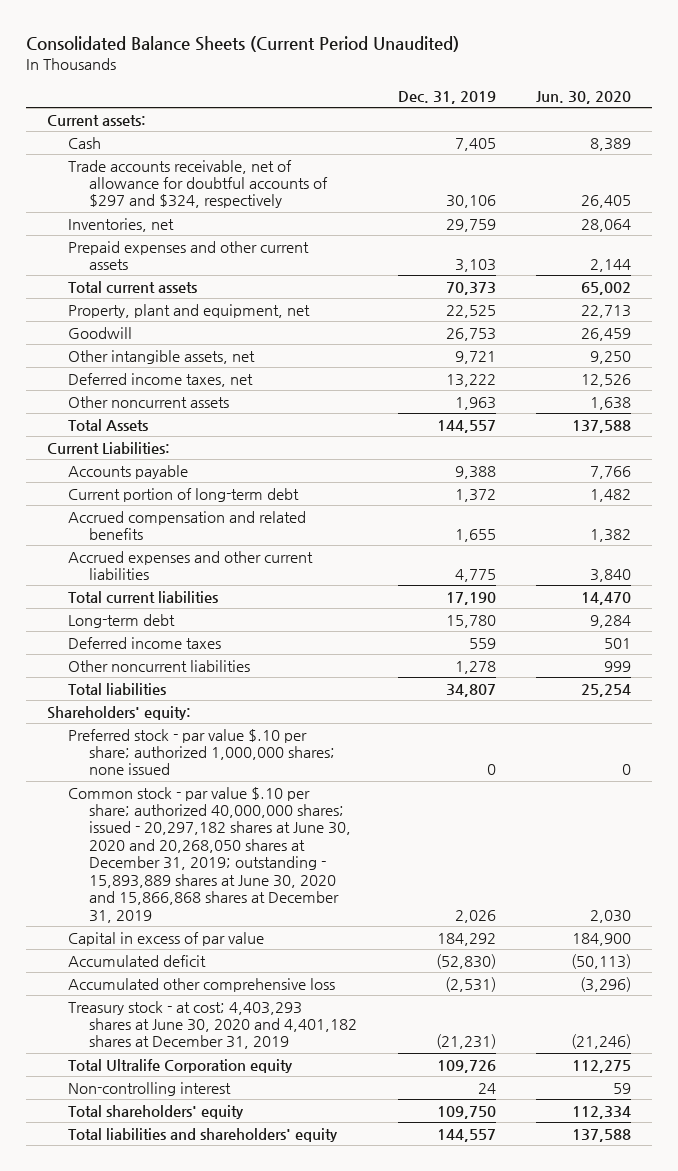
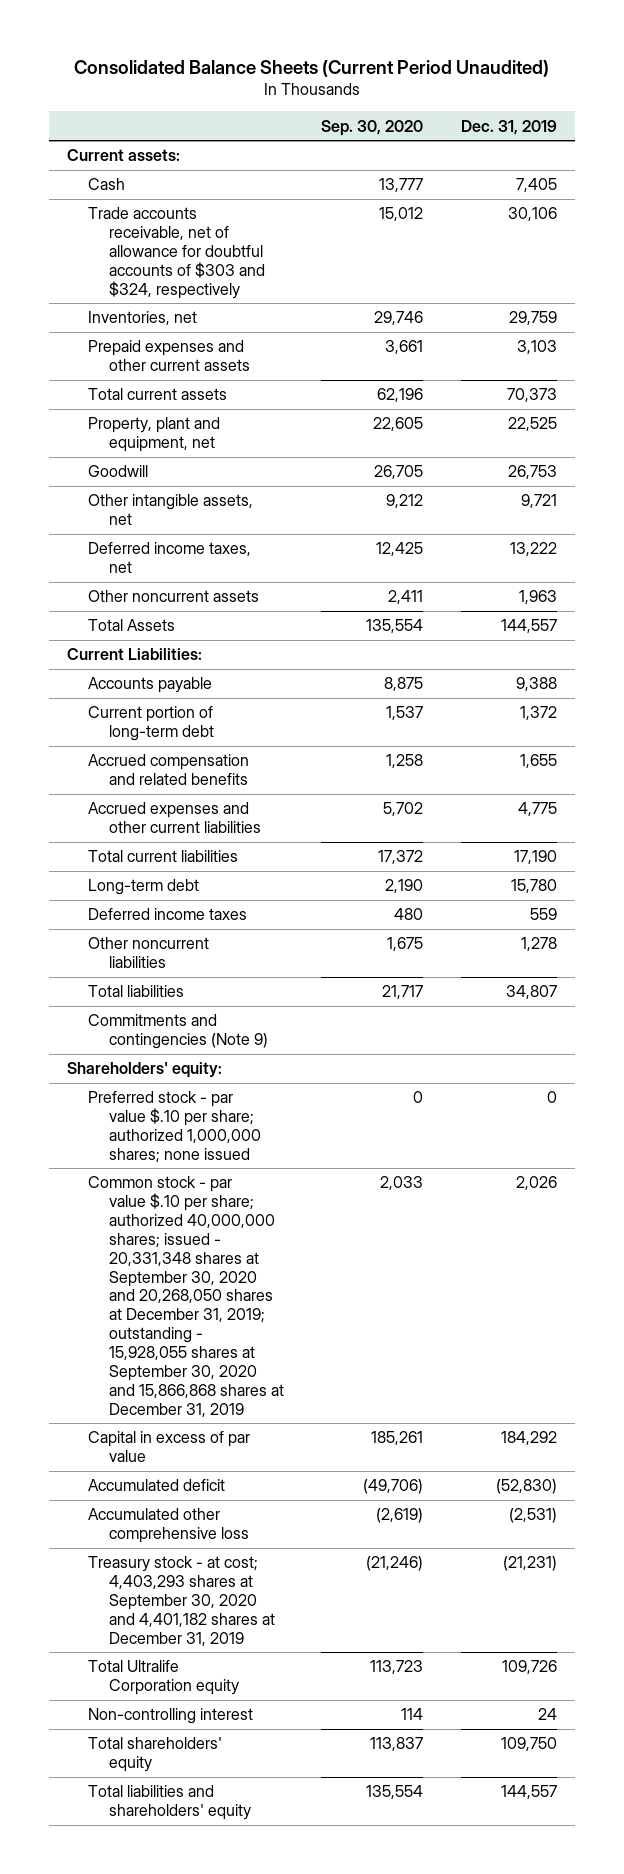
[536,90,632,104] Jun. 30, 2020 -> none
none -> [321,119,424,136] Sep. 30, 2020
[68,159,329,209] Trade accounts receivable, net of allowance for doubtful accounts of $297 and $324, respectively -> [88,207,265,299] Trade accounts receivable, net of allowance for doubtful accounts of $303 and $324, respectively
none -> [88,1014,268,1050] Commitments and contingencies (Note 9)
[68,786,352,923] Common stock - par value $.10 per share; authorized 40,000,000 shares; issued - 20,297,182 shares at June 30, 2020 and 20,268,050 shares at December 31, 2019; outstanding - 15,893,889 shares at June 30, 2020 and 15,866,868 shares at December 31, 2019 -> [88,1176,284,1417] Common stock - par value $.10 per share; authorized 40,000,000 shares; issued - 20,331,348 shares at September 30, 2020 and 20,268,050 shares at December 31, 2019; outstanding - 15,928,055 shares at September 30, 2020 and 15,866,868 shares at December 31, 2019
[68,1000,358,1050] Treasury stock - at cost; 4,403,293 shares at June 30, 2020 and 4,401,182 shares at December 31, 2019 -> [88,1556,275,1646] Treasury stock - at cost; 4,403,293 shares at September 30, 2020 and 4,401,182 shares at December 31, 2019

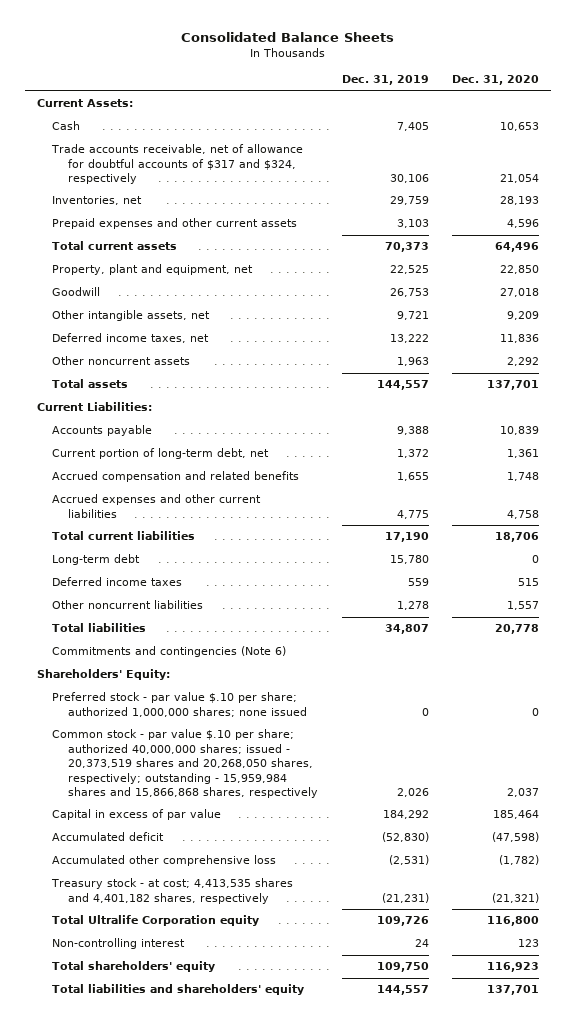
[73,59,549,77] Consolidated Balance Sheets (Current Period Unaudited) -> [181,31,395,42] Consolidated Balance Sheets
[321,119,424,136] Sep. 30, 2020 -> none
none -> [452,75,540,86] Dec. 31, 2020
[67,149,181,162] Current assets: -> [36,99,133,108] Current Assets:
[88,207,265,299] Trade accounts receivable, net of allowance for doubtful accounts of $303 and $324, respectively -> [51,144,304,185] Trade accounts receivable, net of allowance for doubtful accounts of $317 and $324, respectively
[88,619,176,632] Total Assets -> [52,379,129,389] Total assets
[88,706,214,742] Current portion of long-term debt -> [52,448,270,460] Current portion of long-term debt, net
[88,1014,268,1050] Commitments and contingencies (Note 9) -> [52,646,287,658] Commitments and contingencies (Note 6)
[67,1062,223,1079] Shareholders' equity: -> [36,669,170,681] Shareholders' Equity:
[88,1176,284,1417] Common stock - par value $.10 per share; authorized 40,000,000 shares; issued - 20,331,348 shares at September 30, 2020 and 20,268,050 shares at December 31, 2019; outstanding - 15,928,055 shares at September 30, 2020 and 15,866,868 shares at December 31, 2019 -> [52,729,318,799] Common stock - par value $.10 per share; authorized 40,000,000 shares; issued - 20,373,519 shares and 20,268,050 shares, respectively; outstanding - 15,959,984 shares and 15,866,868 shares, respectively
[88,1556,275,1646] Treasury stock - at cost; 4,403,293 shares at September 30, 2020 and 4,401,182 shares at December 31, 2019 -> [51,878,294,904] Treasury stock - at cost; 4,413,535 shares and 4,401,182 shares, respectively

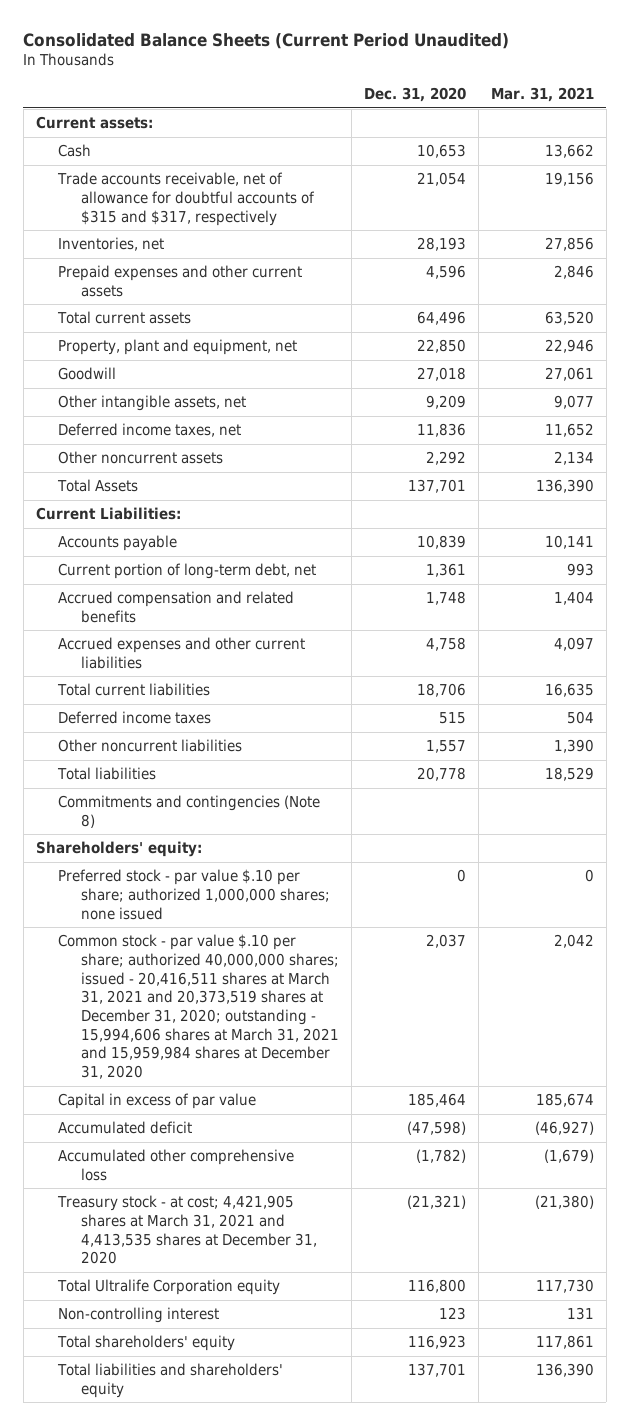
[181,31,395,42] Consolidated Balance Sheets -> [23,32,510,49] Consolidated Balance Sheets (Current Period Unaudited)
[341,75,429,86] Dec. 31, 2019 -> none
none -> [490,87,594,103] Mar. 31, 2021
[36,99,133,108] Current Assets: -> [35,116,153,130] Current assets:
[51,144,304,185] Trade accounts receivable, net of allowance for doubtful accounts of $317 and $324, respectively -> [57,172,316,226] Trade accounts receivable, net of allowance for doubtful accounts of $315 and $317, respectively
[52,379,129,389] Total assets -> [57,479,139,493] Total Assets
[52,554,141,566] Long-term debt -> none
[52,646,287,658] Commitments and contingencies (Note 6) -> [58,795,321,828] Commitments and contingencies (Note 8)
[36,669,170,681] Shareholders' Equity: -> [35,841,202,858] Shareholders' equity:
[52,729,318,799] Common stock - par value $.10 per share; authorized 40,000,000 shares; issued - 20,373,519 shares and 20,268,050 shares, respectively; outstanding - 15,959,984 shares and 15,866,868 shares, respectively -> [58,934,340,1080] Common stock - par value $.10 per share; authorized 40,000,000 shares; issued - 20,416,511 shares at March 31, 2021 and 20,373,519 shares at December 31, 2020; outstanding - 15,994,606 shares at March 31, 2021 and 15,959,984 shares at December 31, 2020
[51,878,294,904] Treasury stock - at cost; 4,413,535 shares and 4,401,182 shares, respectively -> [57,1195,318,1265] Treasury stock - at cost; 4,421,905 shares at March 31, 2021 and 4,413,535 shares at December 31, 2020

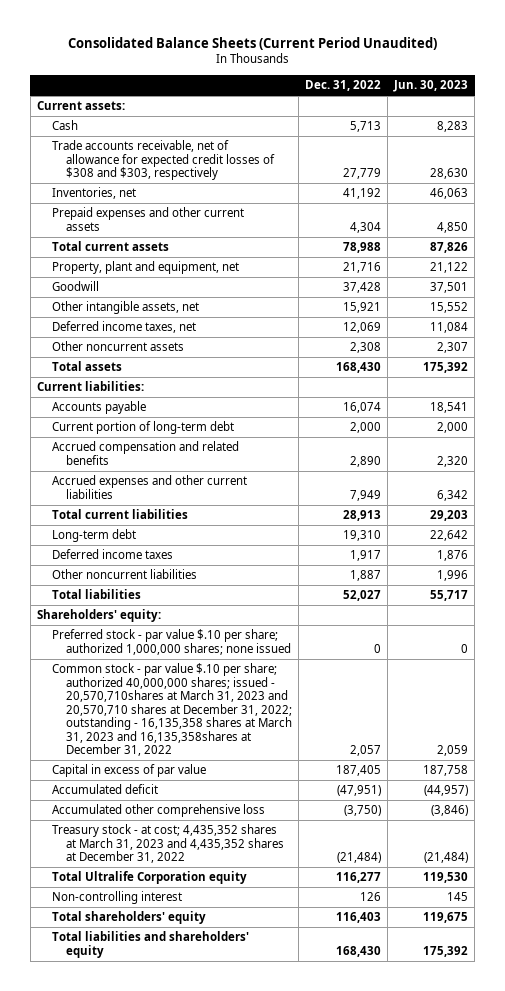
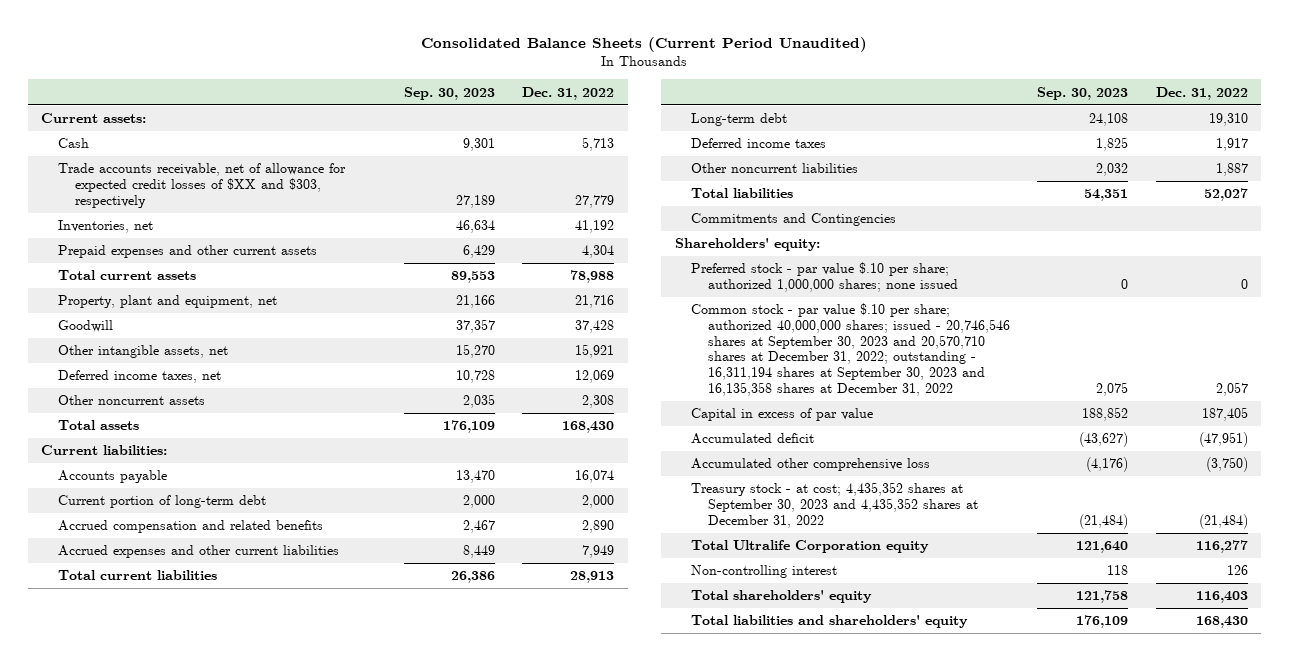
[393,79,469,92] Jun. 30, 2023 -> none
none -> [403,86,495,100] Sep. 30, 2023
[51,140,275,181] Trade accounts receivable, net of allowance for expected credit losses of $308 and $303, respectively -> [57,163,346,208] Trade accounts receivable, net of allowance for expected credit losses of $XX and $303, respectively
none -> [691,213,897,227] Commitments and Contingencies
[51,663,292,757] Common stock - par value $.10 per share; authorized 40,000,000 shares; issued - 20,570,710shares at March 31, 2023 and 20,570,710 shares at December 31, 2022; outstanding - 16,135,358 shares at March 31, 2023 and 16,135,358shares at December 31, 2022 -> [691,303,1010,396] Common stock - par value $.10 per share; authorized 40,000,000 shares; issued - 20,746,546 shares at September 30, 2023 and 20,570,710 shares at December 31, 2022; outstanding - 16,311,194 shares at September 30, 2023 and 16,135,358 shares at December 31, 2022
[51,824,284,864] Treasury stock - at cost; 4,435,352 shares at March 31, 2023 and 4,435,352 shares at December 31, 2022 -> [691,482,978,528] Treasury stock - at cost; 4,435,352 shares at September 30, 2023 and 4,435,352 shares at December 31, 2022

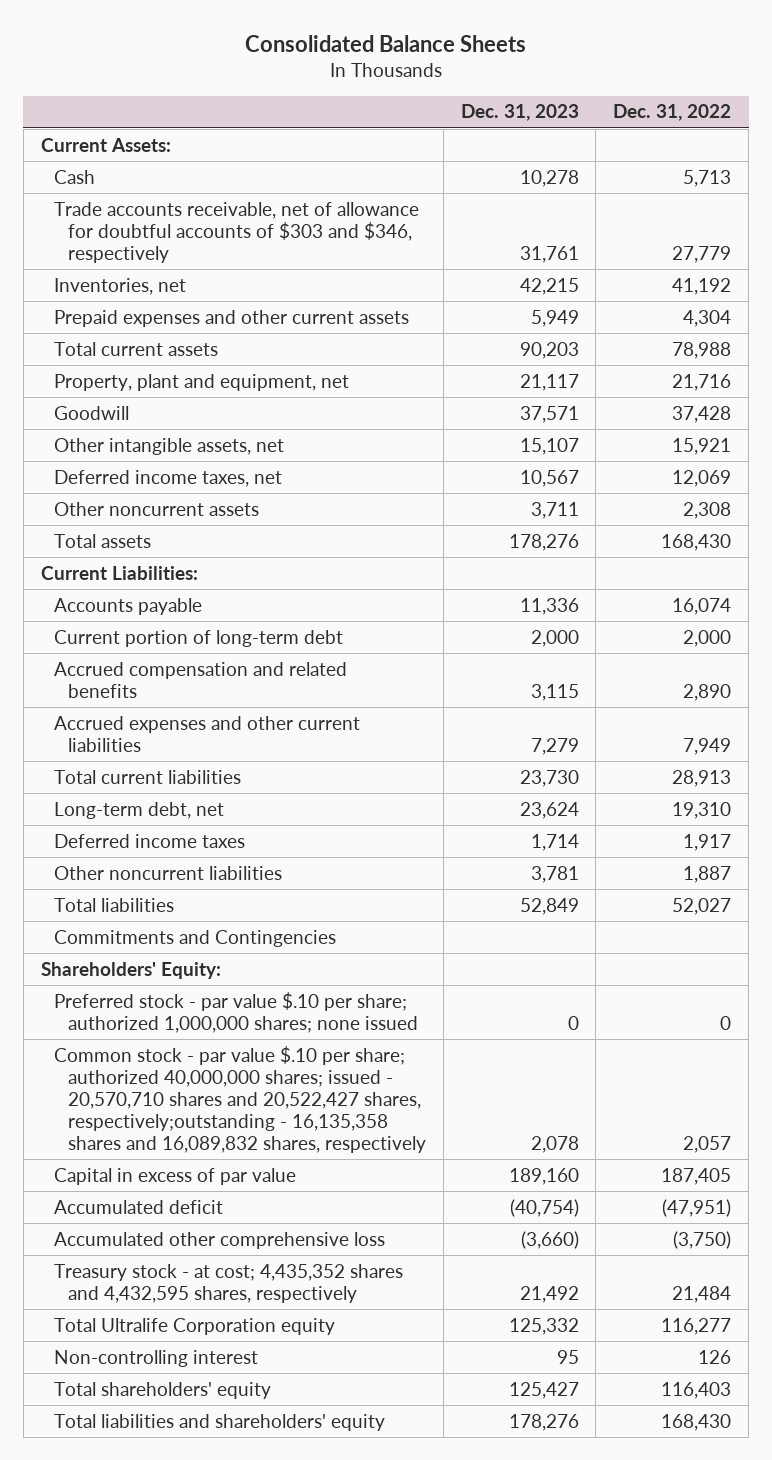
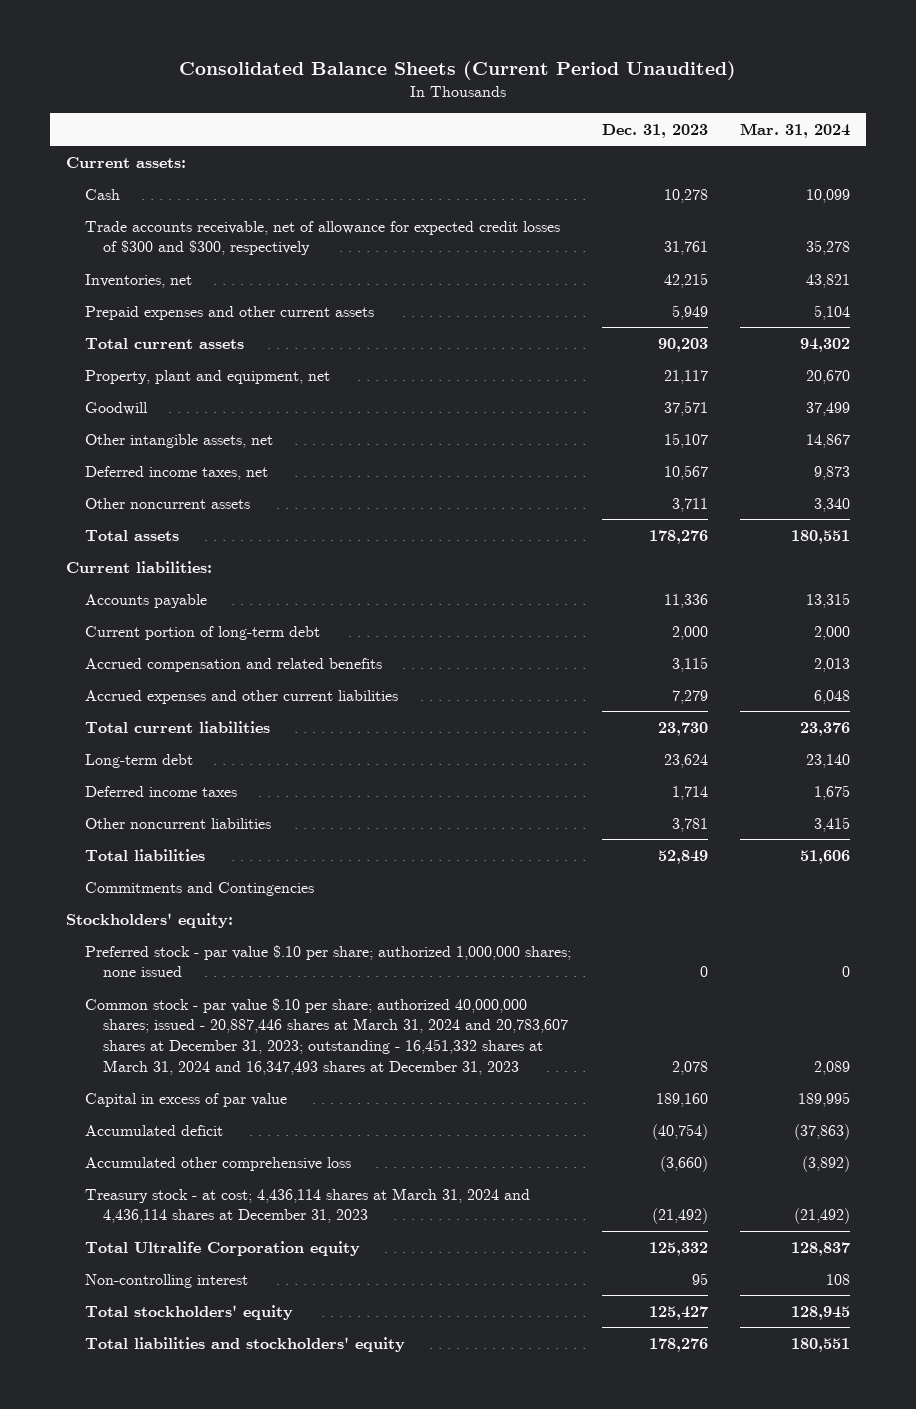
[244,35,526,53] Consolidated Balance Sheets -> [178,61,736,81] Consolidated Balance Sheets (Current Period Unaudited)
[613,104,732,122] Dec. 31, 2022 -> none
none -> [739,122,850,138] Mar. 31, 2024
[40,137,171,152] Current Assets: -> [65,156,186,168] Current assets:
[54,201,420,263] Trade accounts receivable, net of allowance for doubtful accounts of $303 and $346, respectively -> [84,220,560,256] Trade accounts receivable, net of allowance for expected credit losses of $300 and $300, respectively
[40,565,198,580] Current Liabilities: -> [65,560,212,573] Current liabilities:
[54,801,225,819] Long-term debt, net -> [84,753,193,768] Long-term debt
[40,961,221,979] Shareholders' Equity: -> none
none -> [65,912,233,928] Stockholders' equity:
[54,1045,426,1153] Common stock - par value $.10 per share; authorized 40,000,000 shares; issued - 20,570,710 shares and 20,522,427 shares, respectively;outstanding - 16,135,358 shares and 16,089,832 shares, respectively -> [84,997,569,1075] Common stock - par value $.10 per share; authorized 40,000,000 shares; issued - 20,887,446 shares at March 31, 2024 and 20,783,607 shares at December 31, 2023; outstanding - 16,451,332 shares at March 31, 2024 and 16,347,493 shares at December 31, 2023
[54,1263,404,1303] Treasury stock - at cost; 4,435,352 shares and 4,432,595 shares, respectively -> none
none -> [84,1187,530,1224] Treasury stock - at cost; 4,436,114 shares at March 31, 2024 and 4,436,114 shares at December 31, 2023
[54,1381,272,1399] Total shareholders' equity -> [84,1304,293,1320] Total stockholders' equity
[54,1413,386,1431] Total liabilities and shareholders' equity -> [84,1336,405,1352] Total liabilities and stockholders' equity

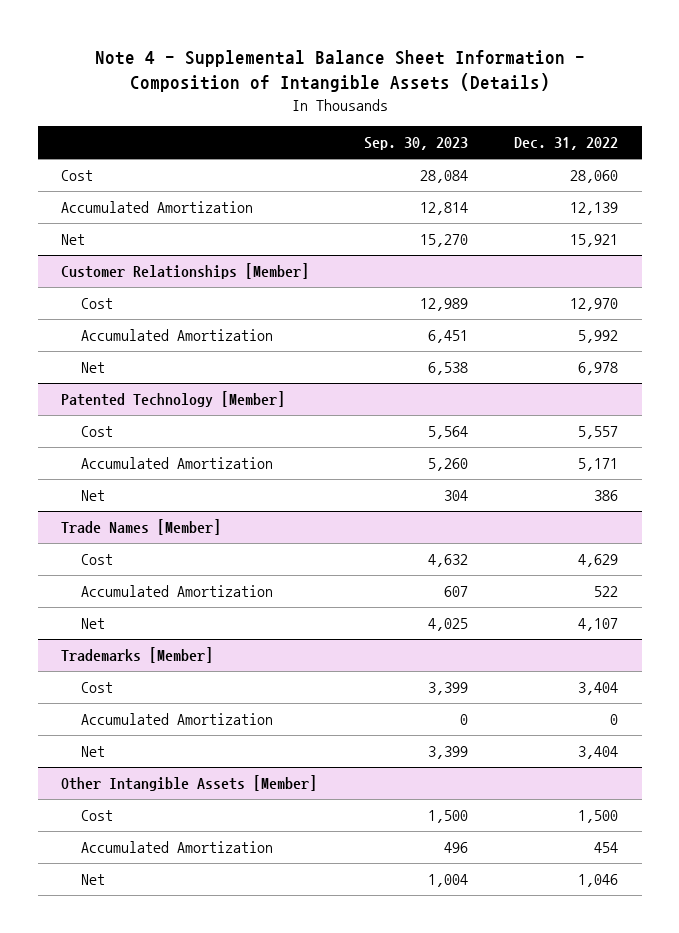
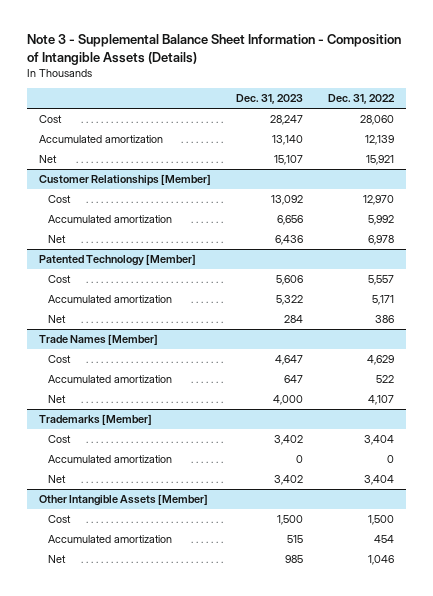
[94,49,585,93] Note 4 - Supplemental Balance Sheet Information - Composition of Intangible Assets (Details) -> [26,34,401,65] Note 3 - Supplemental Balance Sheet Information - Composition of Intangible Assets (Details)
[363,137,468,151] Sep. 30, 2023 -> none
none -> [235,94,303,105] Dec. 31, 2023
[61,201,254,214] Accumulated Amortization -> [39,135,164,144] Accumulated amortization
[81,329,274,342] Accumulated Amortization -> [47,215,172,224] Accumulated amortization
[81,457,274,470] Accumulated Amortization -> [47,295,172,304] Accumulated amortization
[81,585,274,598] Accumulated Amortization -> [47,375,172,384] Accumulated amortization
[81,713,274,726] Accumulated Amortization -> [47,455,172,464] Accumulated amortization
[81,841,274,854] Accumulated Amortization -> [47,535,172,544] Accumulated amortization

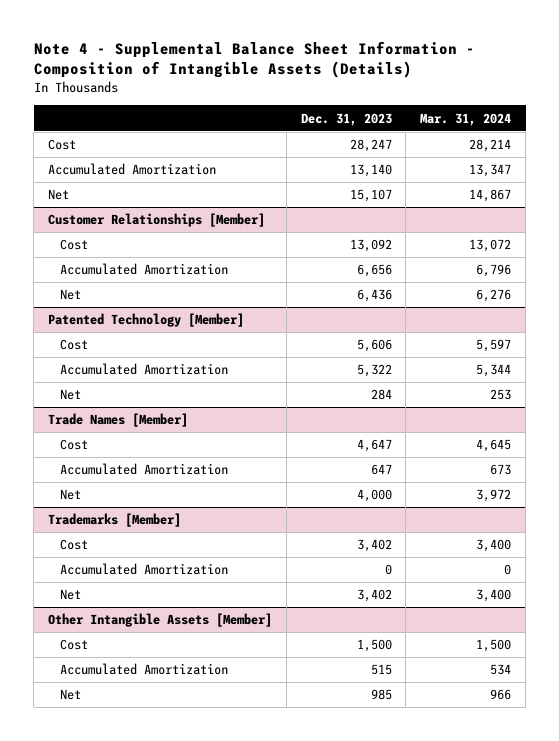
[26,34,401,65] Note 3 - Supplemental Balance Sheet Information - Composition of Intangible Assets (Details) -> [33,40,475,79] Note 4 - Supplemental Balance Sheet Information - Composition of Intangible Assets (Details)
[327,94,395,105] Dec. 31, 2022 -> none
none -> [420,112,512,126] Mar. 31, 2024
[39,135,164,144] Accumulated amortization -> [47,163,216,176] Accumulated Amortization
[47,215,172,224] Accumulated amortization -> [60,263,229,276] Accumulated Amortization
[47,295,172,304] Accumulated amortization -> [60,363,229,376] Accumulated Amortization
[47,375,172,384] Accumulated amortization -> [60,463,229,476] Accumulated Amortization
[47,455,172,464] Accumulated amortization -> [60,563,229,576] Accumulated Amortization
[47,535,172,544] Accumulated amortization -> [60,663,229,676] Accumulated Amortization

